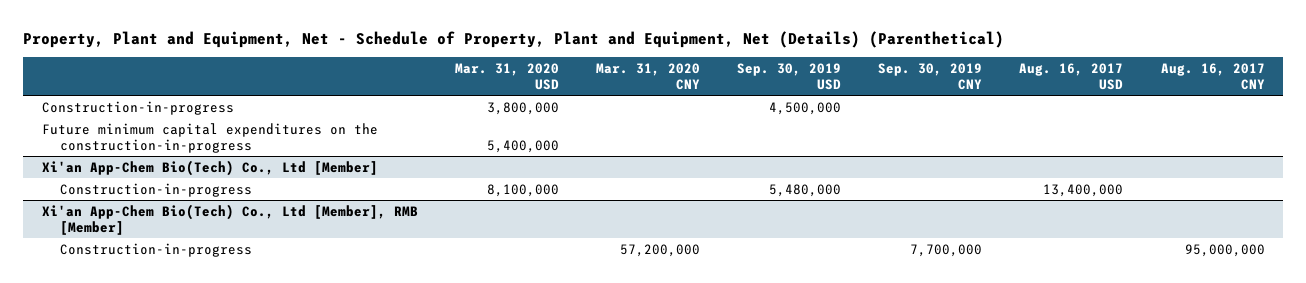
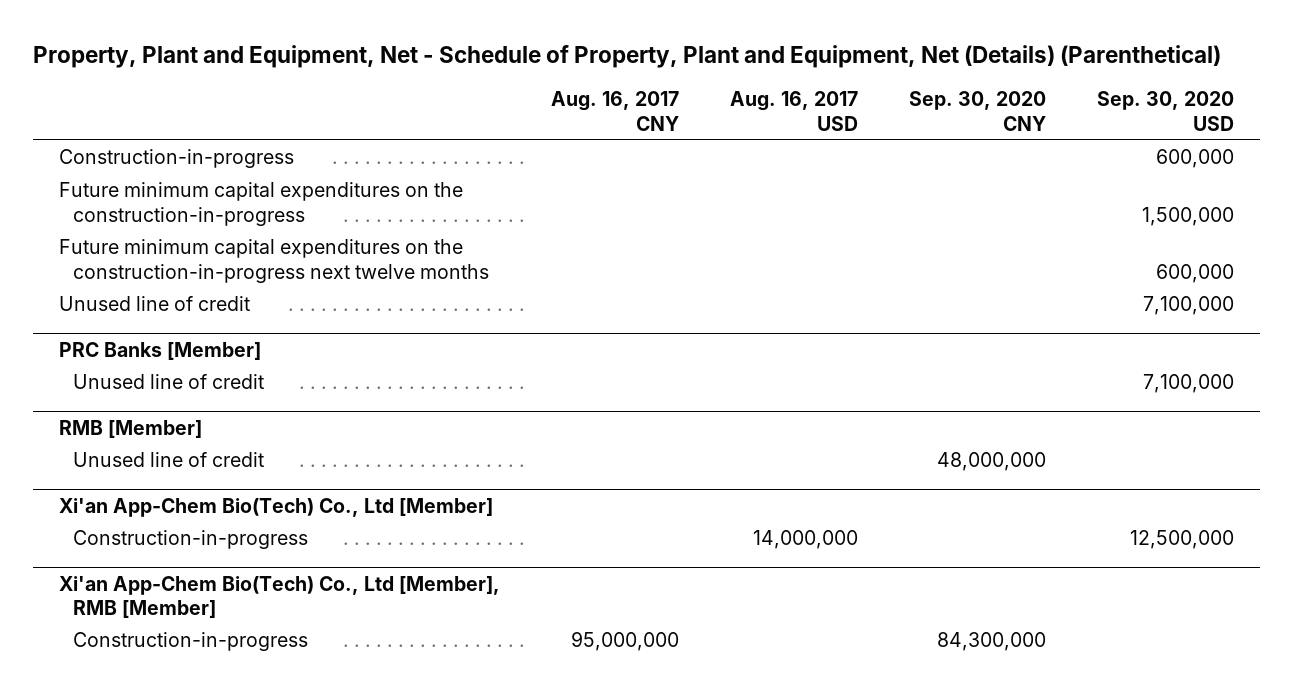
[454,62,559,90] Mar. 31, 2020 USD -> none
[595,62,700,90] Mar. 31, 2020 CNY -> none
[737,62,842,90] Sep. 30, 2019 USD -> none
[878,62,983,90] Sep. 30, 2019 CNY -> none
none -> [908,91,1046,131] Sep. 30, 2020 CNY
none -> [1097,91,1235,131] Sep. 30, 2020 USD
none -> [58,239,490,283] Future minimum capital expenditures on the construction-in-progress next twelve months
none -> [58,296,250,312] Unused line of credit
none -> [58,341,261,360] PRC Banks [Member]
none -> [73,374,265,390] Unused line of credit
none -> [58,419,202,438] RMB [Member]
none -> [73,452,265,468] Unused line of credit
[1043,183,1124,197] 13,400,000 -> [752,530,858,550] 14,000,000

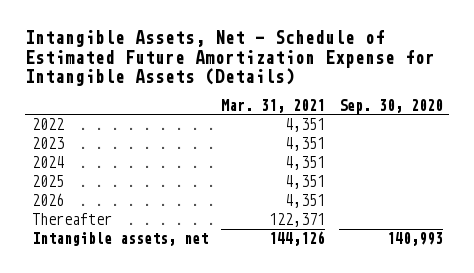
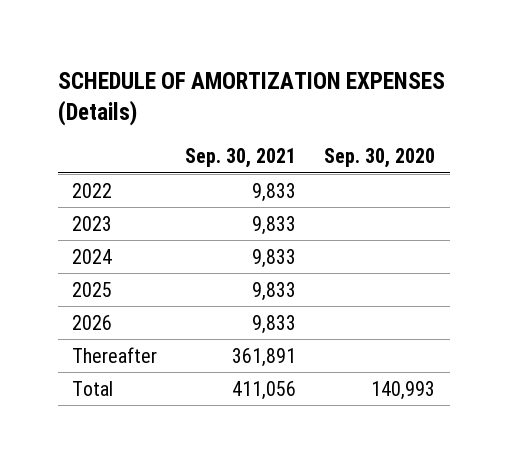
[25,30,436,87] Intangible Assets, Net - Schedule of Estimated Future Amortization Expense for Intangible Assets (Details) -> [57,71,445,126] SCHEDULE OF AMORTIZATION EXPENSES (Details)
[221,98,326,113] Mar. 31, 2021 -> none
none -> [185,148,297,169] Sep. 30, 2021
[31,232,208,247] Intangible assets, net -> [71,380,113,396] Total

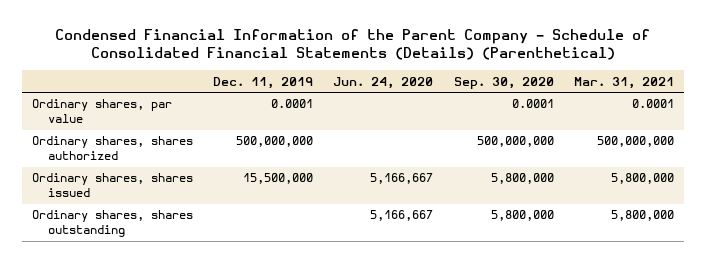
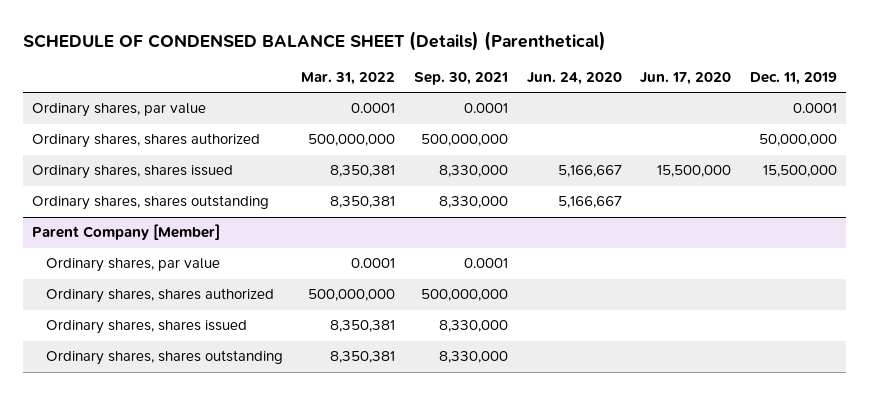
[54,29,650,61] Condensed Financial Information of the Parent Company - Schedule of Consolidated Financial Statements (Details) (Parenthetical) -> [23,30,607,51] SCHEDULE OF CONDENSED BALANCE SHEET (Details) (Parenthetical)
[453,76,554,89] Sep. 30, 2020 -> none
[574,76,675,89] Mar. 31, 2021 -> none
none -> [301,72,396,86] Mar. 31, 2022
none -> [414,72,509,86] Sep. 30, 2021
none -> [640,72,732,86] Jun. 17, 2020
[236,136,314,148] 500,000,000 -> [758,134,837,147] 50,000,000
none -> [32,224,221,241] Parent Company [Member]
none -> [45,258,220,273] Ordinary shares, par value
none -> [45,288,274,304] Ordinary shares, shares authorized
none -> [45,320,247,335] Ordinary shares, shares issued
none -> [45,350,283,366] Ordinary shares, shares outstanding

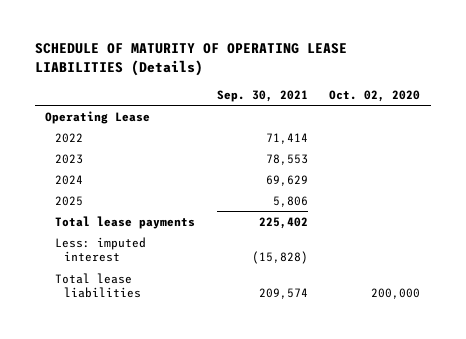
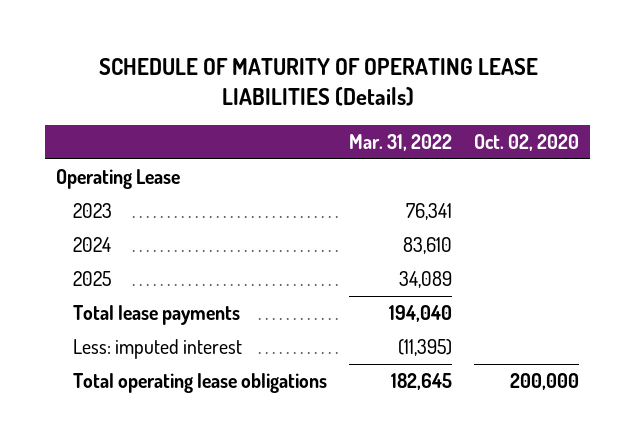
[216,89,308,102] Sep. 30, 2021 -> none
none -> [349,133,453,151] Mar. 31, 2022
[54,132,83,143] 2022 -> none
[54,272,141,299] Total lease liabilities -> [72,373,327,394] Total operating lease obligations

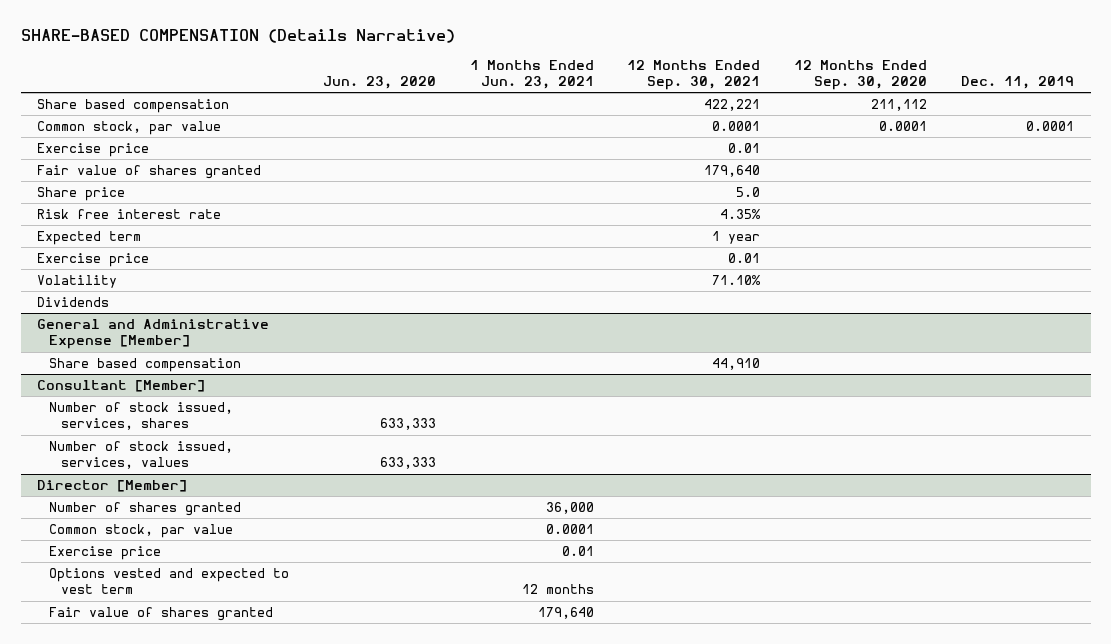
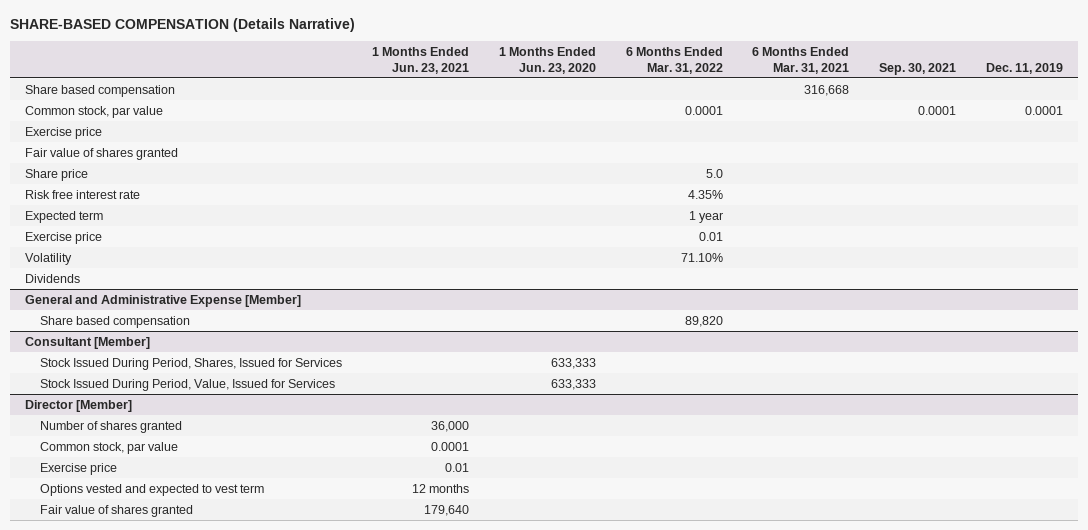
[322,76,436,90] Jun. 23, 2020 -> none
[627,59,761,91] 12 Months Ended Sep. 30, 2021 -> none
[794,59,928,91] 12 Months Ended Sep. 30, 2020 -> none
none -> [498,47,596,74] 1 Months Ended Jun. 23, 2020
none -> [625,47,723,74] 6 Months Ended Mar. 31, 2022
none -> [752,47,850,74] 6 Months Ended Mar. 31, 2021
none -> [879,62,957,75] Sep. 30, 2021
[49,401,234,431] Number of stock issued, services, shares -> [39,357,342,370] Stock Issued During Period, Shares, Issued for Services
[49,440,234,470] Number of stock issued, services, values -> [39,378,335,391] Stock Issued During Period, Value, Issued for Services

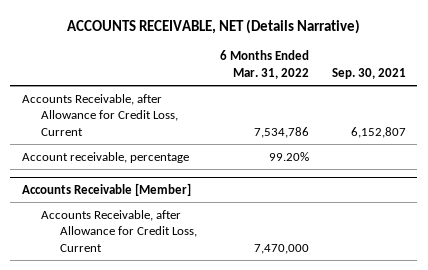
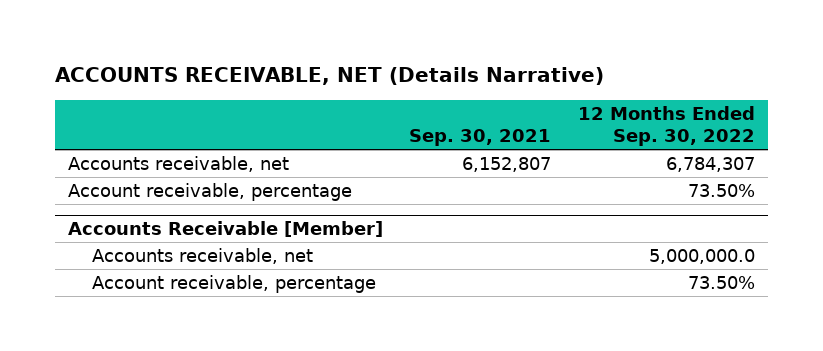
[219,50,309,79] 6 Months Ended Mar. 31, 2022 -> none
none -> [577,105,755,147] 12 Months Ended Sep. 30, 2022
[21,93,178,136] Accounts Receivable, after Allowance for Credit Loss, Current -> [68,155,290,172] Accounts receivable, net
[40,209,197,252] Accounts Receivable, after Allowance for Credit Loss, Current -> [92,247,314,264] Accounts receivable, net
none -> [92,274,377,293] Account receivable, percentage

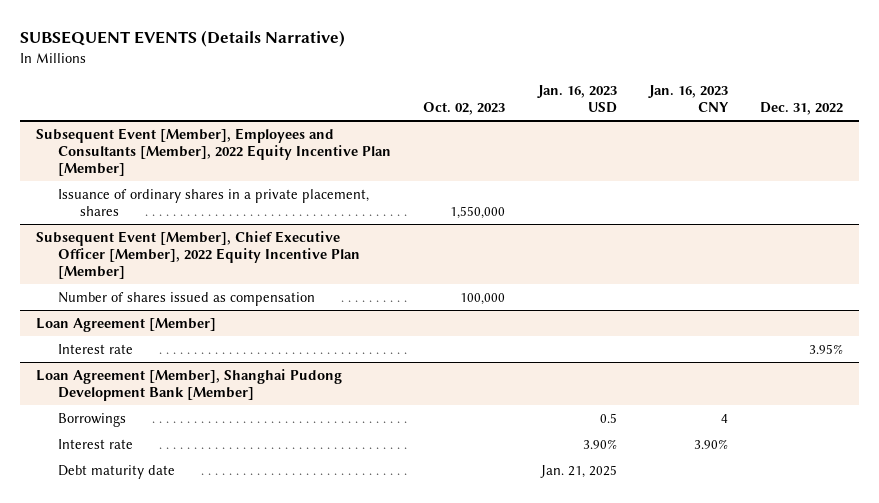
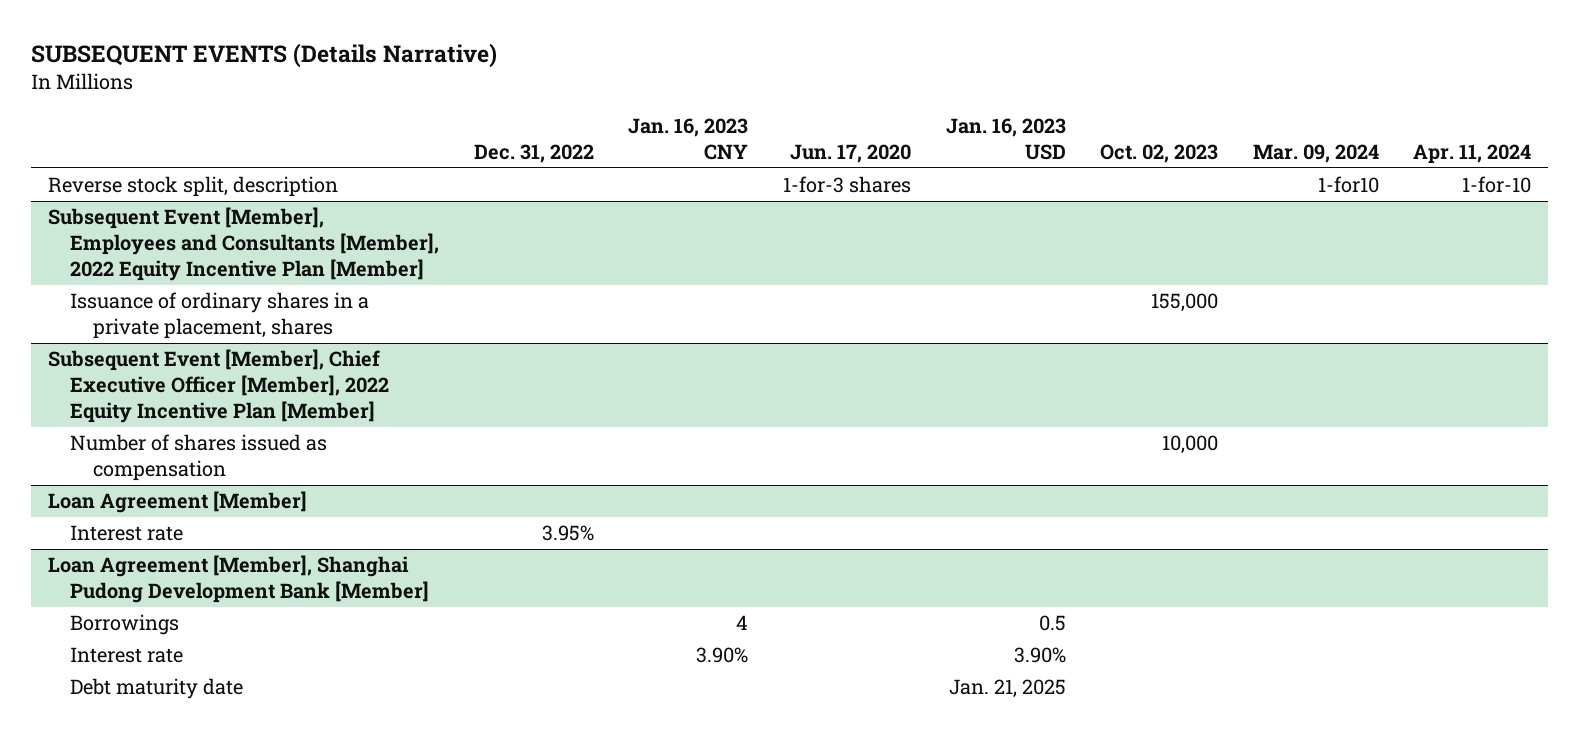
none -> [789,143,911,163] Jun. 17, 2020
none -> [1252,143,1379,163] Mar. 09, 2024
none -> [1413,143,1532,164] Apr. 11, 2024
none -> [48,176,339,198] Reverse stock split, description
[450,205,506,219] 1,550,000 -> [1151,293,1219,313] 155,000
[460,292,506,305] 100,000 -> [1162,435,1219,455] 10,000

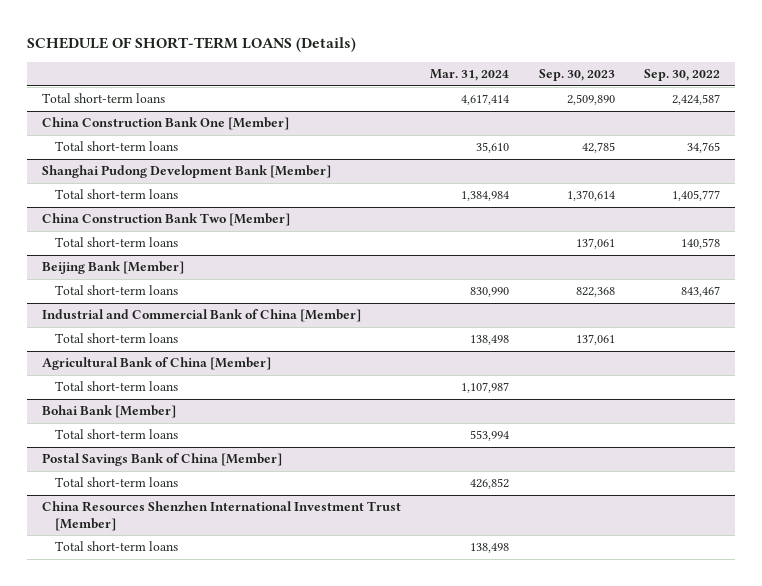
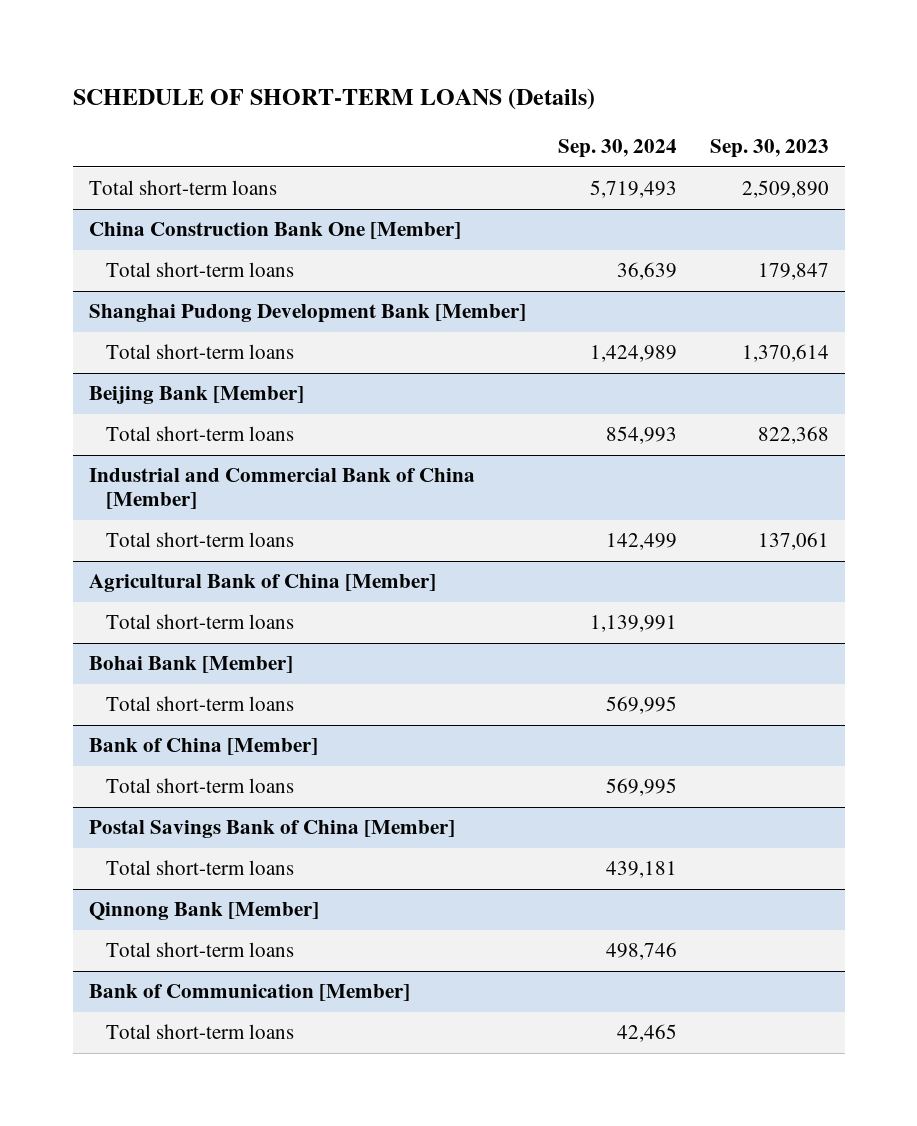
[430,69,510,82] Mar. 31, 2024 -> none
[644,69,721,82] Sep. 30, 2022 -> none
none -> [558,139,678,159] Sep. 30, 2024
[581,142,615,154] 42,785 -> [757,263,829,281] 179,847
[42,213,291,227] China Construction Bank Two [Member] -> none
[54,237,178,248] Total short-term loans -> none
none -> [88,738,318,756] Bank of China [Member]
none -> [106,778,295,794] Total short-term loans
[42,501,402,531] China Resources Shenzhen International Investment Trust [Member] -> none
[54,541,178,552] Total short-term loans -> none
none -> [88,902,319,921] Qinnong Bank [Member]
none -> [106,942,295,958] Total short-term loans
none -> [88,984,410,1002] Bank of Communication [Member]
none -> [106,1024,295,1040] Total short-term loans

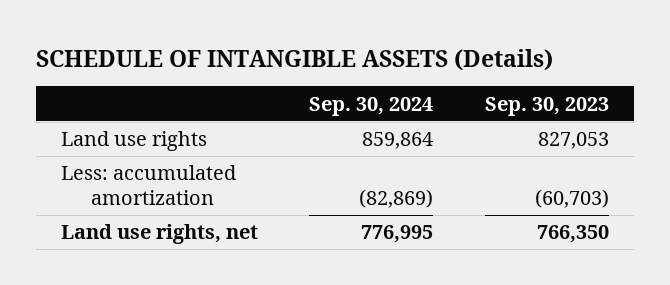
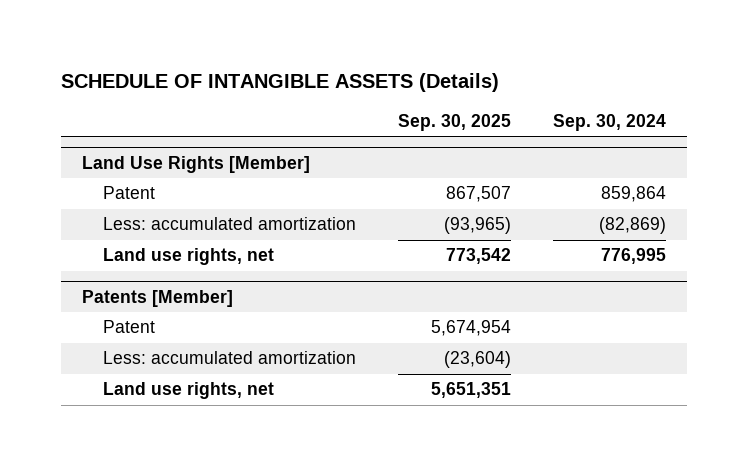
[484,96,609,116] Sep. 30, 2023 -> none
none -> [398,113,512,131] Sep. 30, 2025
none -> [81,156,310,174] Land Use Rights [Member]
[61,131,208,152] Land use rights -> [103,186,156,200] Patent
none -> [81,290,233,308] Patents [Member]
none -> [103,320,156,334] Patent
none -> [103,351,357,365] Less: accumulated amortization
none -> [103,382,275,400] Land use rights, net

